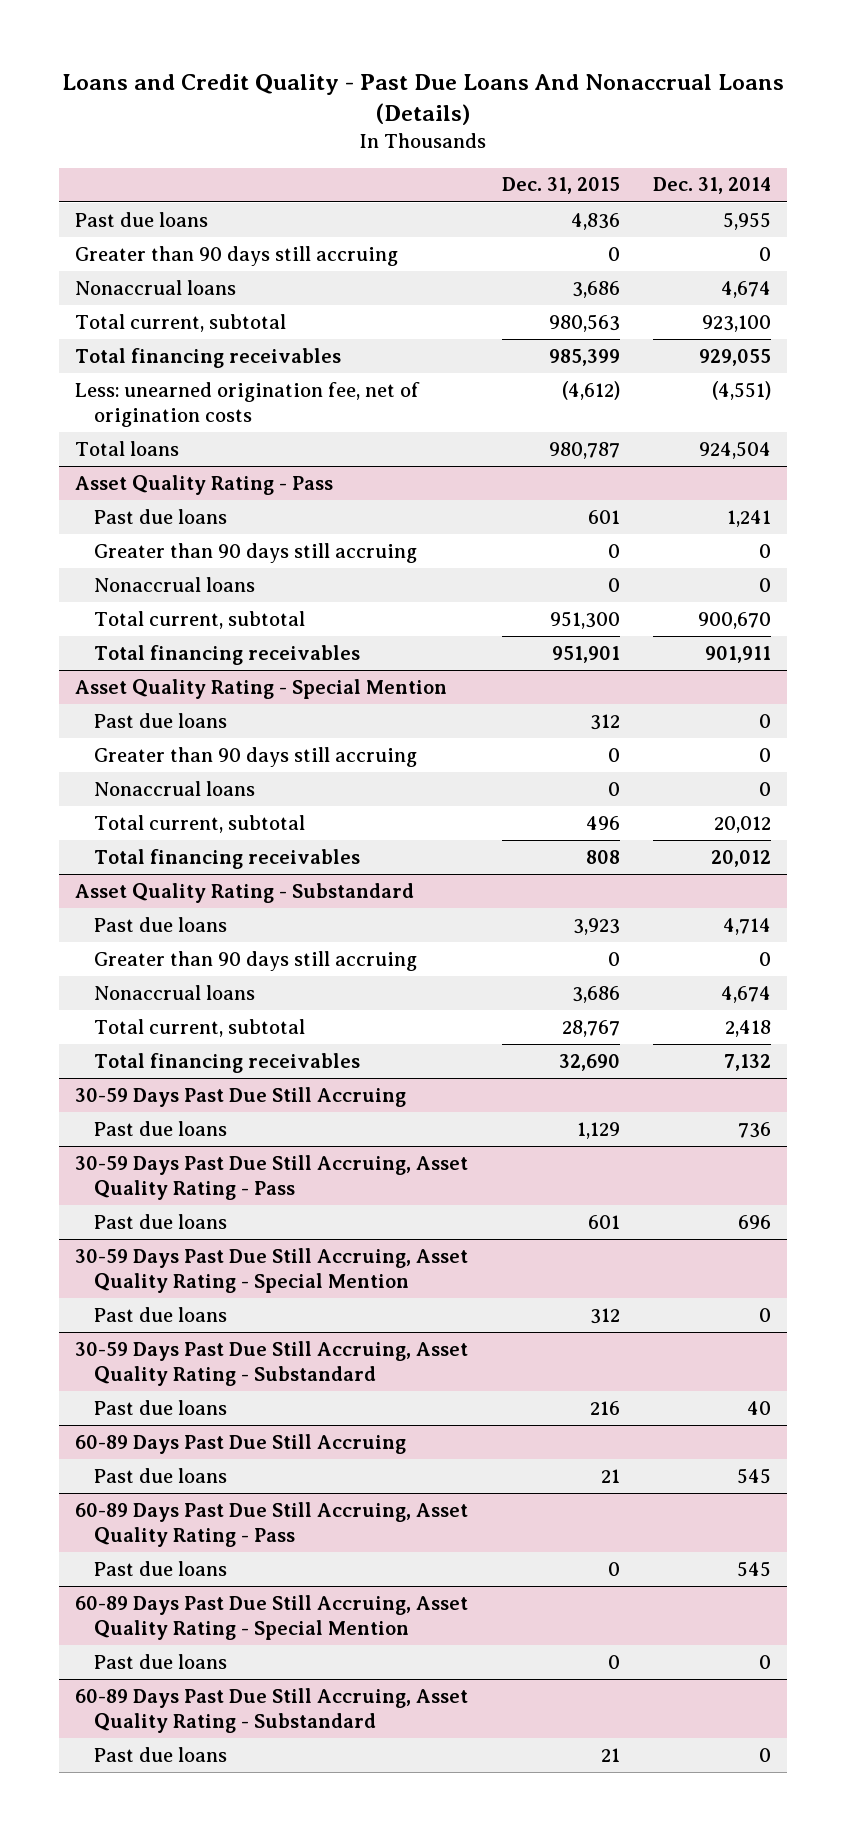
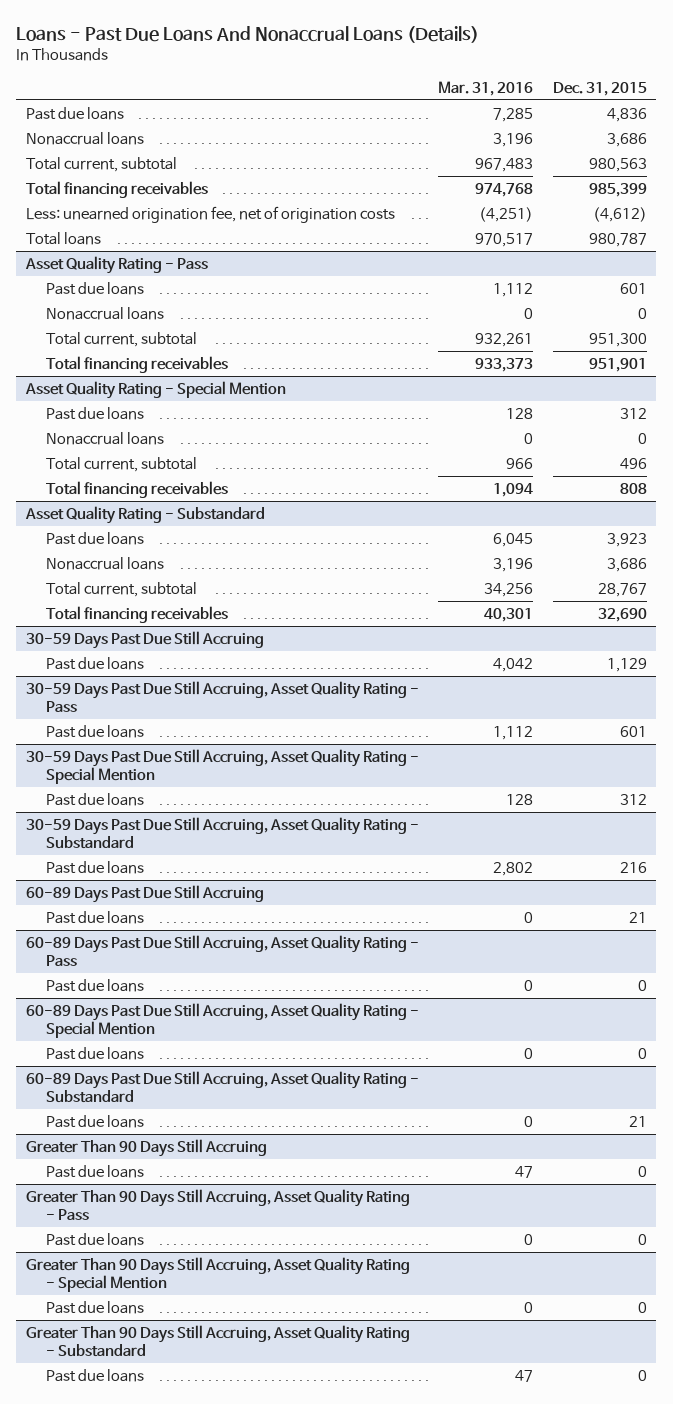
[62,73,785,125] Loans and Credit Quality - Past Due Loans And Nonaccrual Loans (Details) -> [16,25,480,43] Loans - Past Due Loans And Nonaccrual Loans (Details)
[652,177,771,195] Dec. 31, 2014 -> none
none -> [438,80,534,96] Mar. 31, 2016
[75,245,399,266] Greater than 90 days still accruing -> none
[93,542,417,563] Greater than 90 days still accruing -> none
[93,746,417,767] Greater than 90 days still accruing -> none
[93,950,417,971] Greater than 90 days still accruing -> none
none -> [26,1138,268,1157] Greater Than 90 Days Still Accruing
none -> [45,1164,144,1178] Past due loans
none -> [26,1188,411,1220] Greater Than 90 Days Still Accruing, Asset Quality Rating - Pass
none -> [45,1232,144,1246] Past due loans
none -> [26,1256,411,1292] Greater Than 90 Days Still Accruing, Asset Quality Rating - Special Mention
none -> [45,1300,144,1314] Past due loans
none -> [26,1324,411,1357] Greater Than 90 Days Still Accruing, Asset Quality Rating - Substandard
none -> [45,1368,144,1382] Past due loans

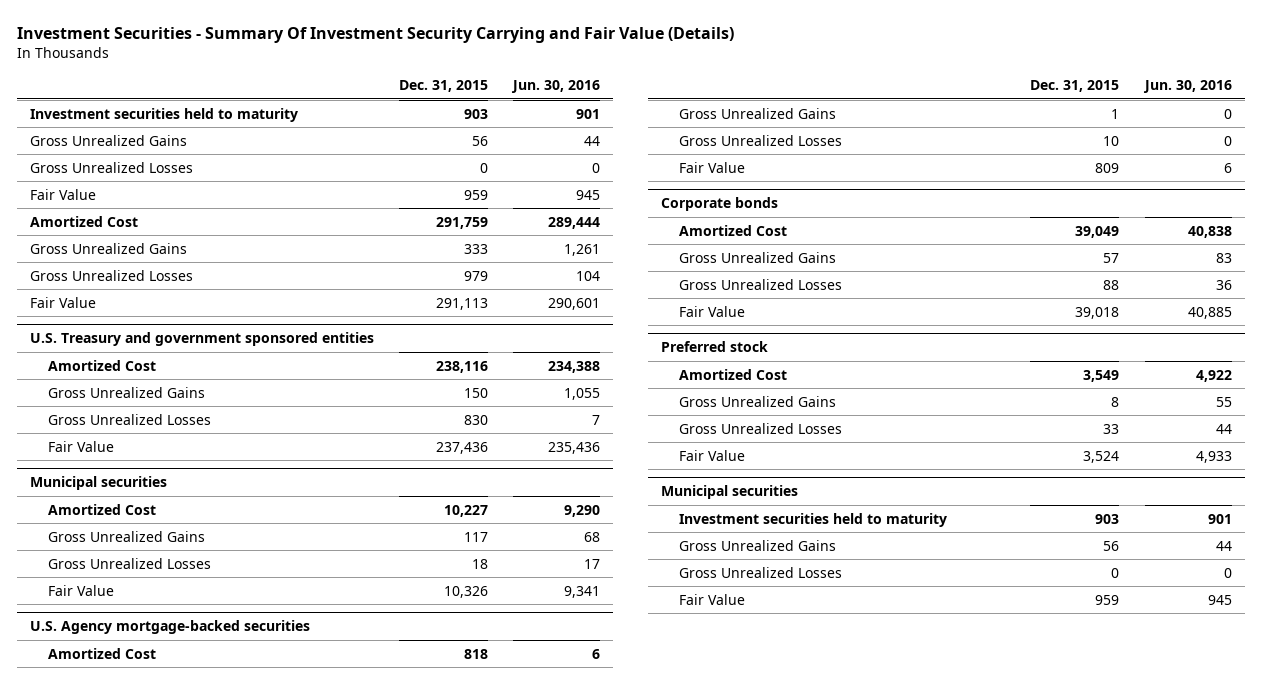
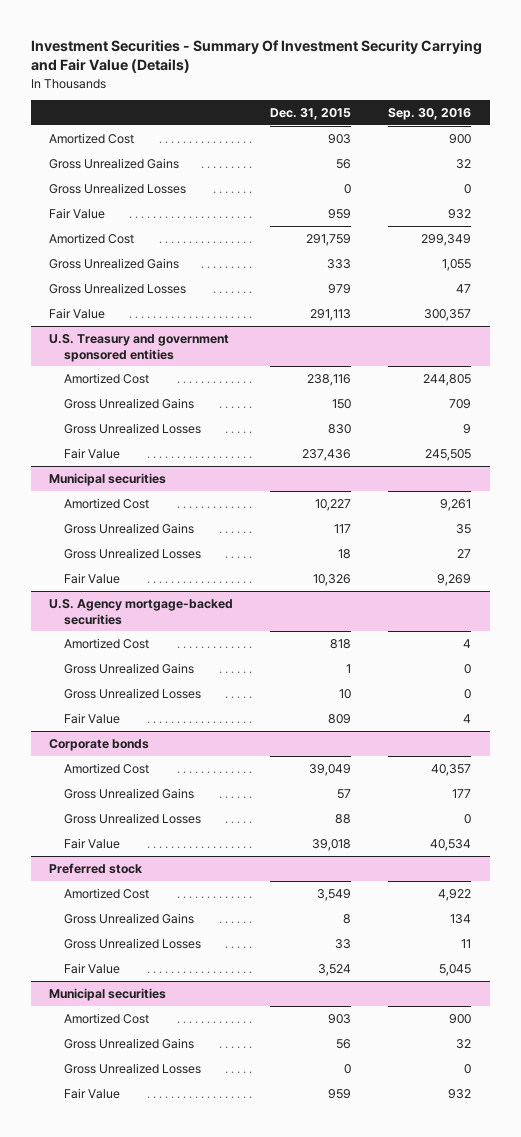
[511,80,601,94] Jun. 30, 2016 -> none
none -> [388,108,472,121] Sep. 30, 2016
[29,107,298,122] Investment securities held to maturity -> [49,132,135,144] Amortized Cost
[679,512,948,527] Investment securities held to maturity -> [64,1012,150,1024] Amortized Cost

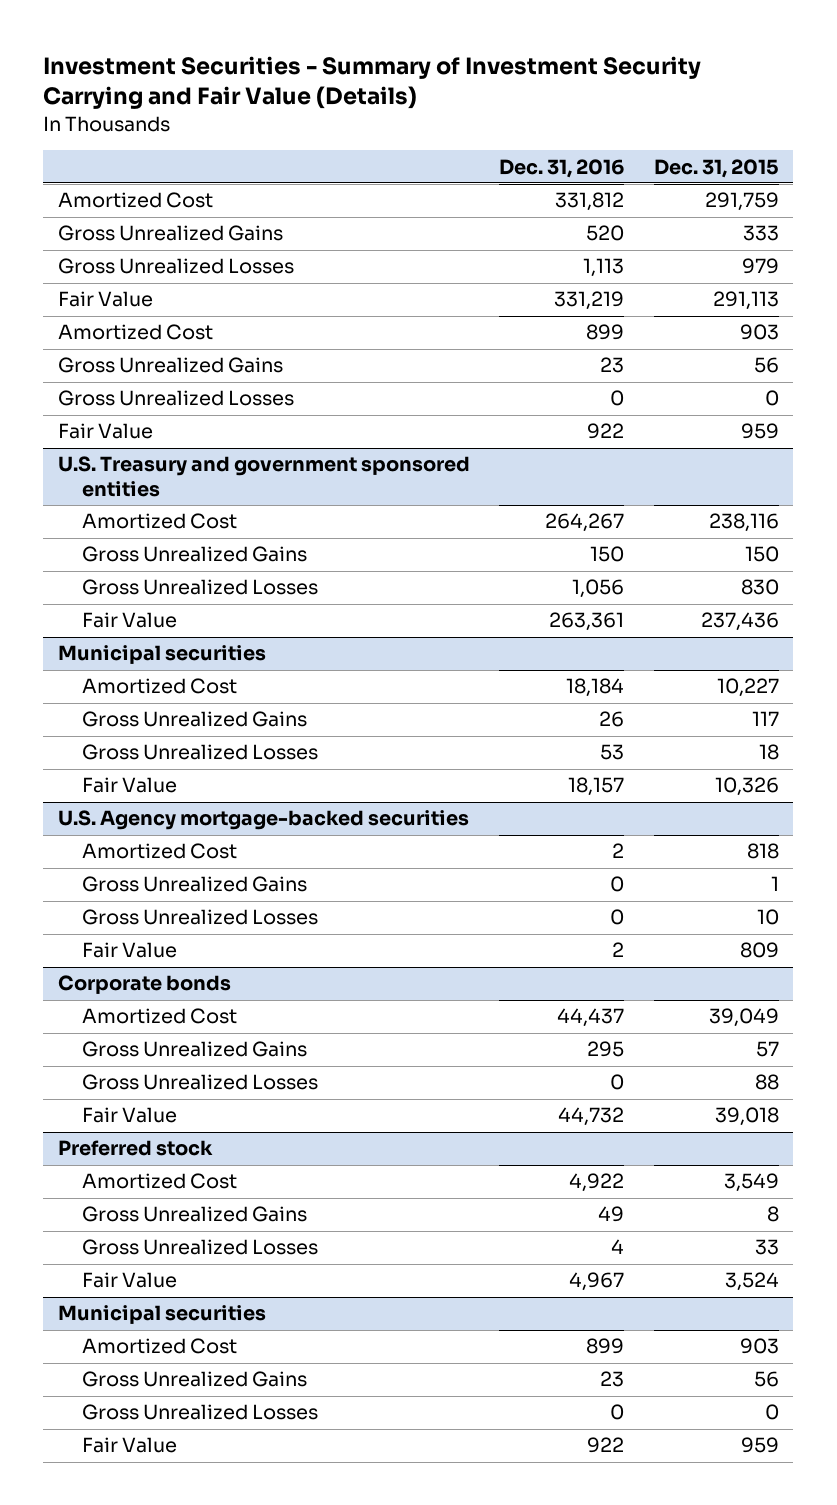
[30,39,482,74] Investment Securities - Summary Of Investment Security Carrying and Fair Value (Details) -> [43,55,702,110] Investment Securities - Summary of Investment Security Carrying and Fair Value (Details)
[388,108,472,121] Sep. 30, 2016 -> none
none -> [499,158,625,178] Dec. 31, 2016
[49,132,135,144] Amortized Cost -> [58,324,214,341] Amortized Cost
[49,157,180,169] Gross Unrealized Gains -> [58,357,284,374] Gross Unrealized Gains
[49,182,187,194] Gross Unrealized Losses -> [58,390,295,407] Gross Unrealized Losses
[49,207,106,219] Fair Value -> [58,423,154,440] Fair Value

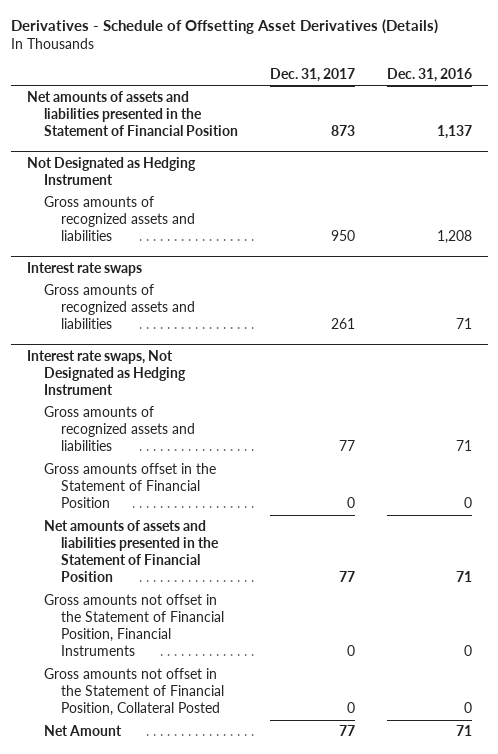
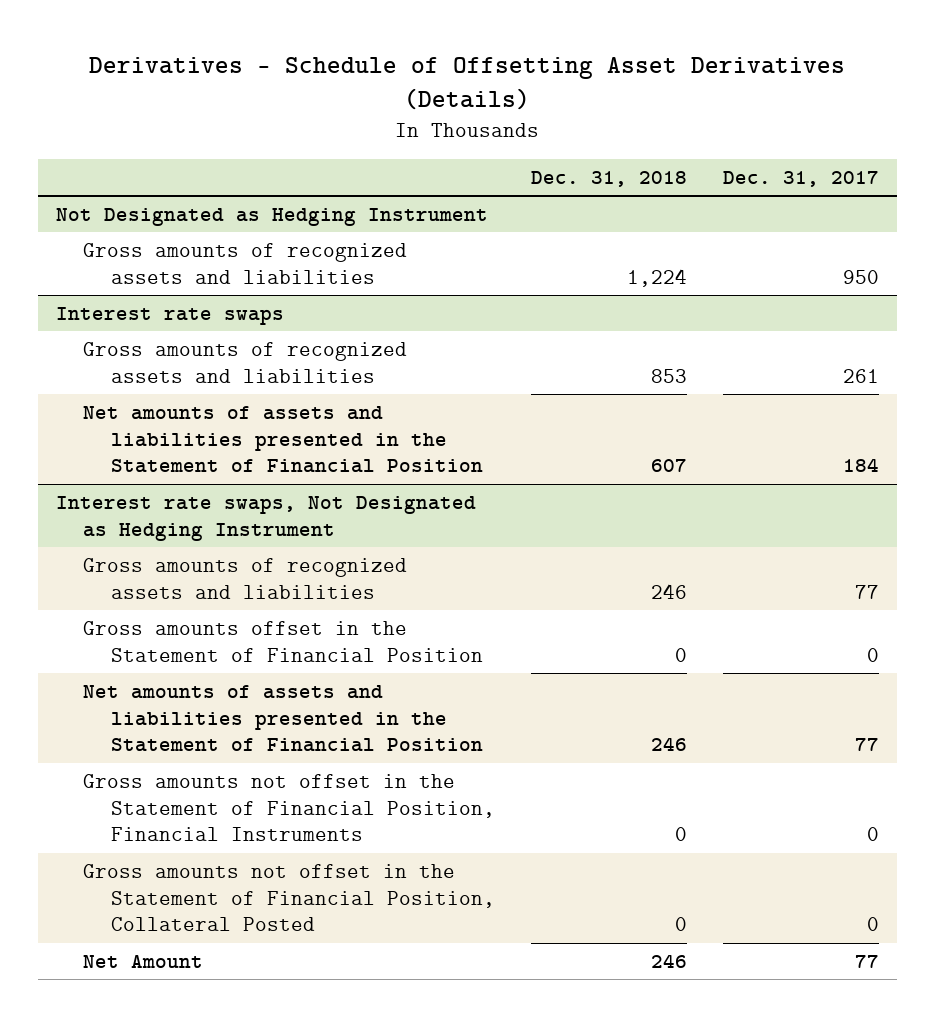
[386,67,472,82] Dec. 31, 2016 -> none
none -> [530,170,687,187] Dec. 31, 2018
[26,91,238,137] Net amounts of assets and liabilities presented in the Statement of Financial Position -> none
none -> [83,405,483,474] Net amounts of assets and liabilities presented in the Statement of Financial Position

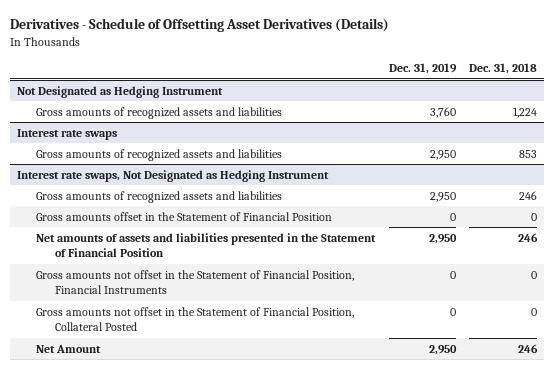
[722,170,879,187] Dec. 31, 2017 -> none
none -> [388,63,457,75] Dec. 31, 2019
[83,405,483,474] Net amounts of assets and liabilities presented in the Statement of Financial Position -> none

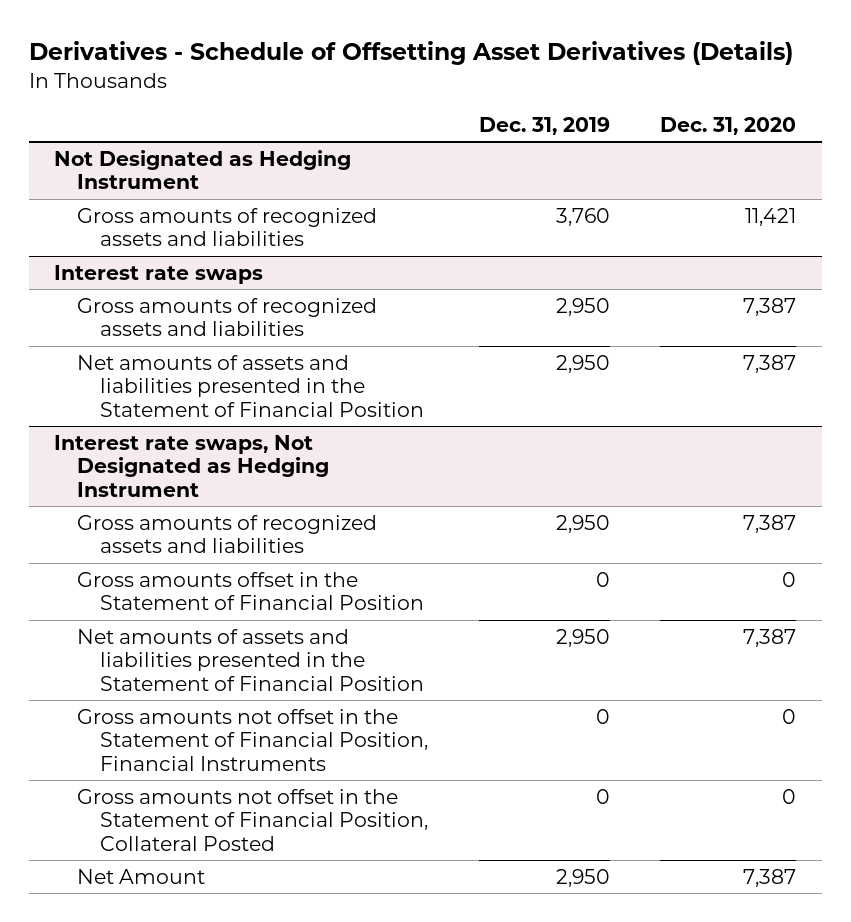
[469,63,538,75] Dec. 31, 2018 -> none
none -> [660,116,797,135] Dec. 31, 2020
none -> [76,354,424,417] Net amounts of assets and liabilities presented in the Statement of Financial Position

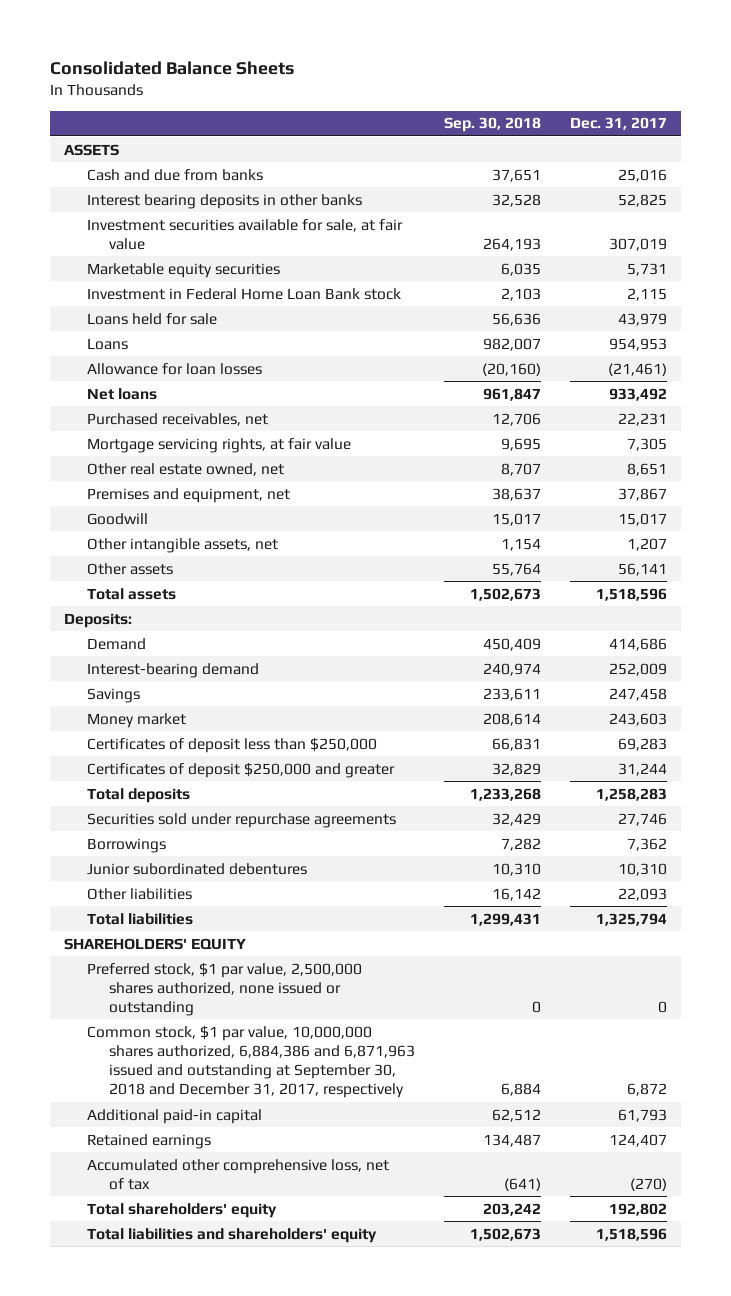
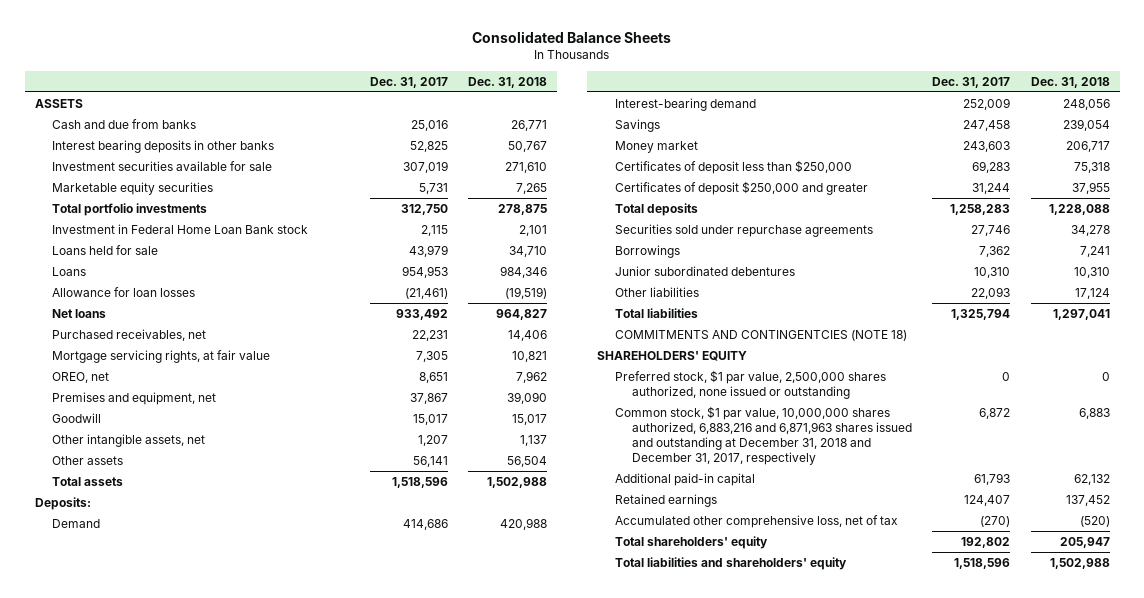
[444,117,542,133] Sep. 30, 2018 -> none
none -> [468,76,548,88] Dec. 31, 2018
[86,218,403,250] Investment securities available for sale, at fair value -> [51,160,272,171] Investment securities available for sale
none -> [51,202,207,216] Total portfolio investments
[86,462,284,476] Other real estate owned, net -> [51,371,109,383] OREO, net
none -> [614,329,907,341] COMMITMENTS AND CONTINGENTCIES (NOTE 18)
[86,1025,416,1099] Common stock, $1 par value, 10,000,000 shares authorized, 6,884,386 and 6,871,963 issued and outstanding at September 30, 2018 and December 31, 2017, respectively -> [614,405,912,465] Common stock, $1 par value, 10,000,000 shares authorized, 6,883,216 and 6,871,963 shares issued and outstanding at December 31, 2018 and December 31, 2017, respectively

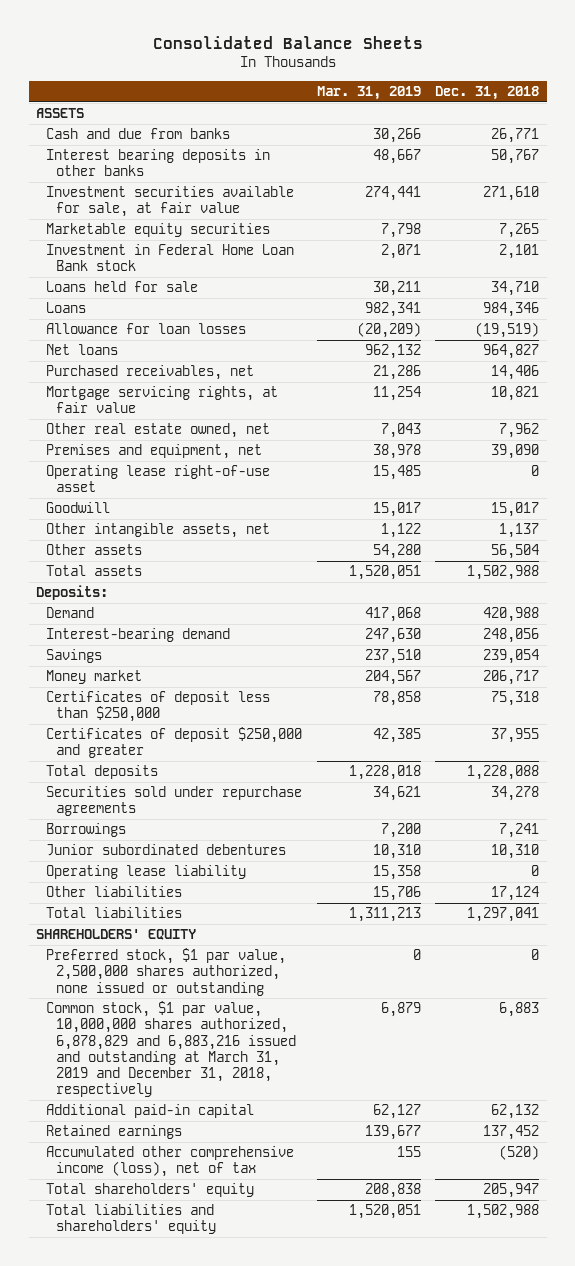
[369,76,448,88] Dec. 31, 2017 -> none
none -> [316,85,421,100] Mar. 31, 2019
[51,160,272,171] Investment securities available for sale -> [46,186,295,218] Investment securities available for sale, at fair value
[51,202,207,216] Total portfolio investments -> none
[51,371,109,383] OREO, net -> [46,423,271,439] Other real estate owned, net
none -> [46,465,271,493] Operating lease right-of-use asset
none -> [46,865,247,880] Operating lease liability
[614,329,907,341] COMMITMENTS AND CONTINGENTCIES (NOTE 18) -> none
[614,405,912,465] Common stock, $1 par value, 10,000,000 shares authorized, 6,883,216 and 6,871,963 shares issued and outstanding at December 31, 2018 and December 31, 2017, respectively -> [46,1001,297,1098] Common stock, $1 par value, 10,000,000 shares authorized, 6,878,829 and 6,883,216 issued and outstanding at March 31, 2019 and December 31, 2018, respectively
[614,514,898,528] Accumulated other comprehensive loss, net of tax -> [46,1146,295,1178] Accumulated other comprehensive income (loss), net of tax

